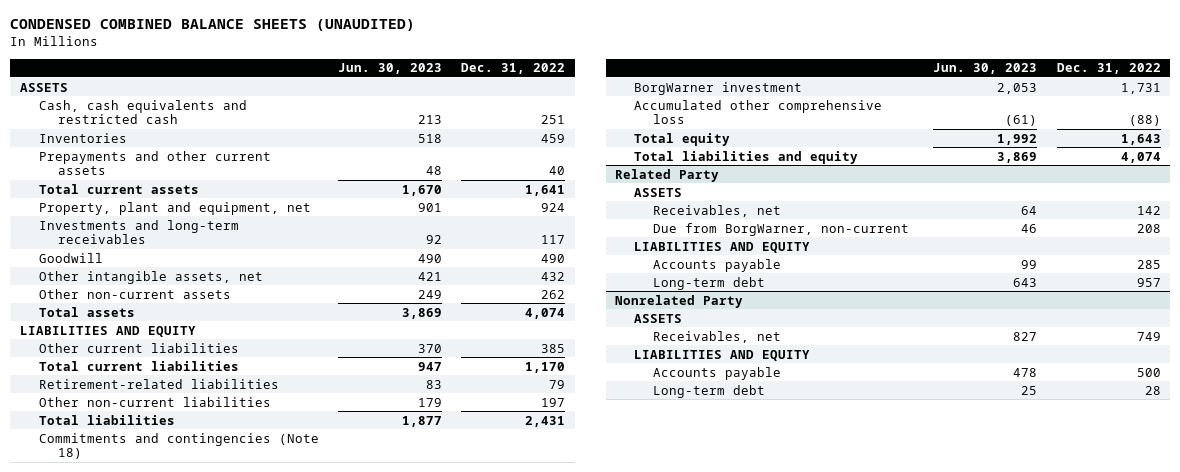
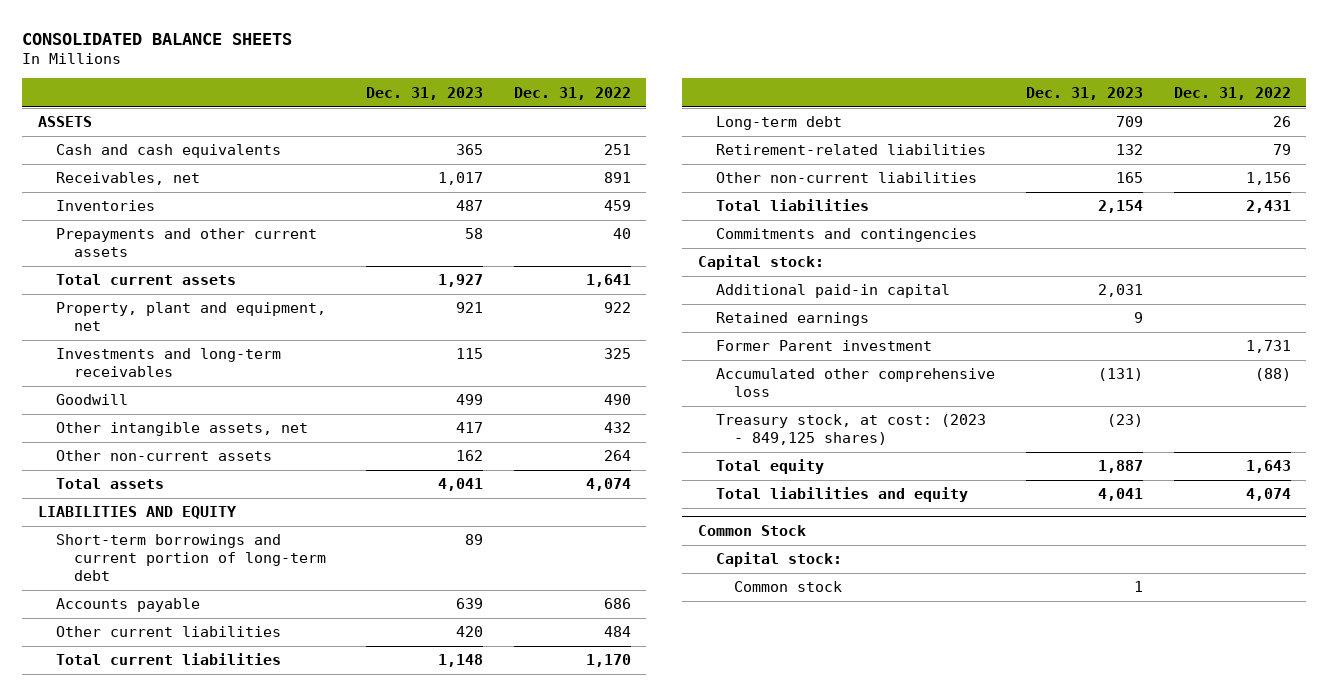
[10,19,416,32] CONDENSED COMBINED BALANCE SHEETS (UNAUDITED) -> [22,32,293,45] CONSOLIDATED BALANCE SHEETS
[337,63,442,75] Jun. 30, 2023 -> none
none -> [365,86,483,100] Dec. 31, 2023
[38,99,247,125] Cash, cash equivalents and restricted cash -> [56,144,282,159] Cash and cash equivalents
none -> [56,172,201,186] Receivables, net
[541,202,566,212] 924 -> [603,302,631,314] 922
[541,235,566,245] 117 -> [603,348,631,360] 325
[541,289,566,299] 262 -> [603,450,631,462] 264
none -> [56,534,327,581] Short-term borrowings and current portion of long-term debt
none -> [56,598,201,613] Accounts payable
[541,343,566,353] 385 -> [603,626,631,638] 484
none -> [716,116,843,131] Long-term debt
[541,397,566,407] 197 -> [1245,172,1291,186] 1,156
[38,432,319,460] Commitments and contingencies (Note 18) -> [716,228,978,243] Commitments and contingencies
none -> [697,255,824,271] Capital stock:
none -> [716,284,951,299] Additional paid-in capital
none -> [716,312,870,327] Retained earnings
[634,81,803,95] BorgWarner investment -> [716,340,933,352] Former Parent investment
none -> [716,414,987,446] Treasury stock, at cost: (2023 - 849,125 shares)
[615,168,720,182] Related Party -> none
[634,187,683,197] ASSETS -> none
[653,204,782,217] Receivables, net -> none
[653,222,910,236] Due from BorgWarner, non-current -> none
[634,241,811,253] LIABILITIES AND EQUITY -> none
[653,258,782,272] Accounts payable -> none
[653,276,766,290] Long-term debt -> none
[615,294,744,308] Nonrelated Party -> none
[634,313,683,323] ASSETS -> none
[653,330,782,343] Receivables, net -> none
[634,349,811,361] LIABILITIES AND EQUITY -> none
[653,366,782,380] Accounts payable -> none
[653,384,766,398] Long-term debt -> none
none -> [697,525,806,537] Common Stock
none -> [716,552,843,568] Capital stock:
none -> [734,581,843,593] Common stock

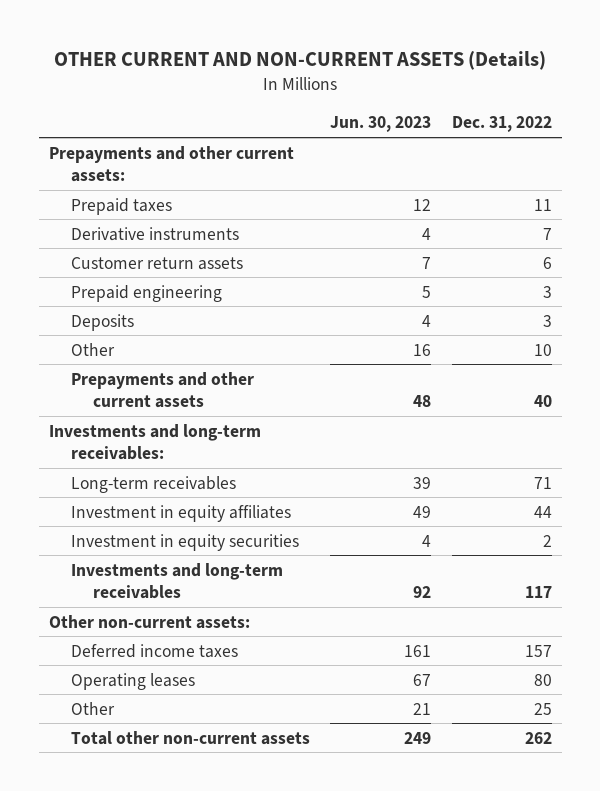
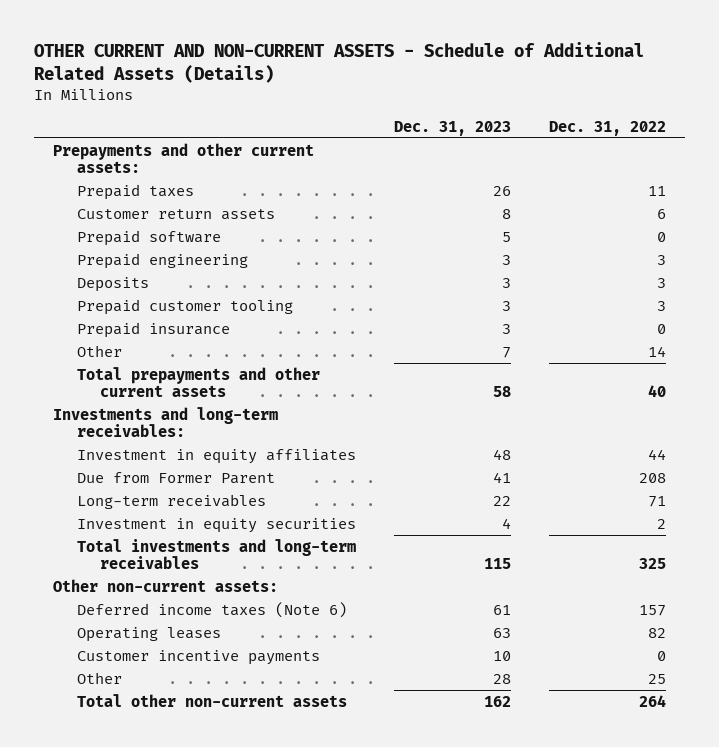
[54,51,547,71] OTHER CURRENT AND NON-CURRENT ASSETS (Details) -> [33,42,644,84] OTHER CURRENT AND NON-CURRENT ASSETS - Schedule of Additional Related Assets (Details)
[330,116,432,133] Jun. 30, 2023 -> none
none -> [393,120,511,136] Dec. 31, 2023
[71,226,240,241] Derivative instruments -> none
none -> [76,229,221,246] Prepaid software
none -> [76,298,293,315] Prepaid customer tooling
none -> [76,321,230,338] Prepaid insurance
[533,343,552,356] 10 -> [648,345,667,357] 14
[71,371,255,408] Prepayments and other current assets -> [76,366,320,397] Total prepayments and other current assets
none -> [76,471,275,484] Due from Former Parent
[71,475,237,493] Long-term receivables -> [76,493,266,509] Long-term receivables
[71,562,284,599] Investments and long-term receivables -> [76,538,356,569] Total investments and long-term receivables
[524,585,552,598] 117 -> [639,557,667,569] 325
[71,643,239,658] Deferred income taxes -> [76,601,347,618] Deferred income taxes (Note 6)
[533,673,552,686] 80 -> [648,627,667,638] 82
none -> [76,649,320,665] Customer incentive payments
[524,731,552,744] 262 -> [639,694,667,707] 264

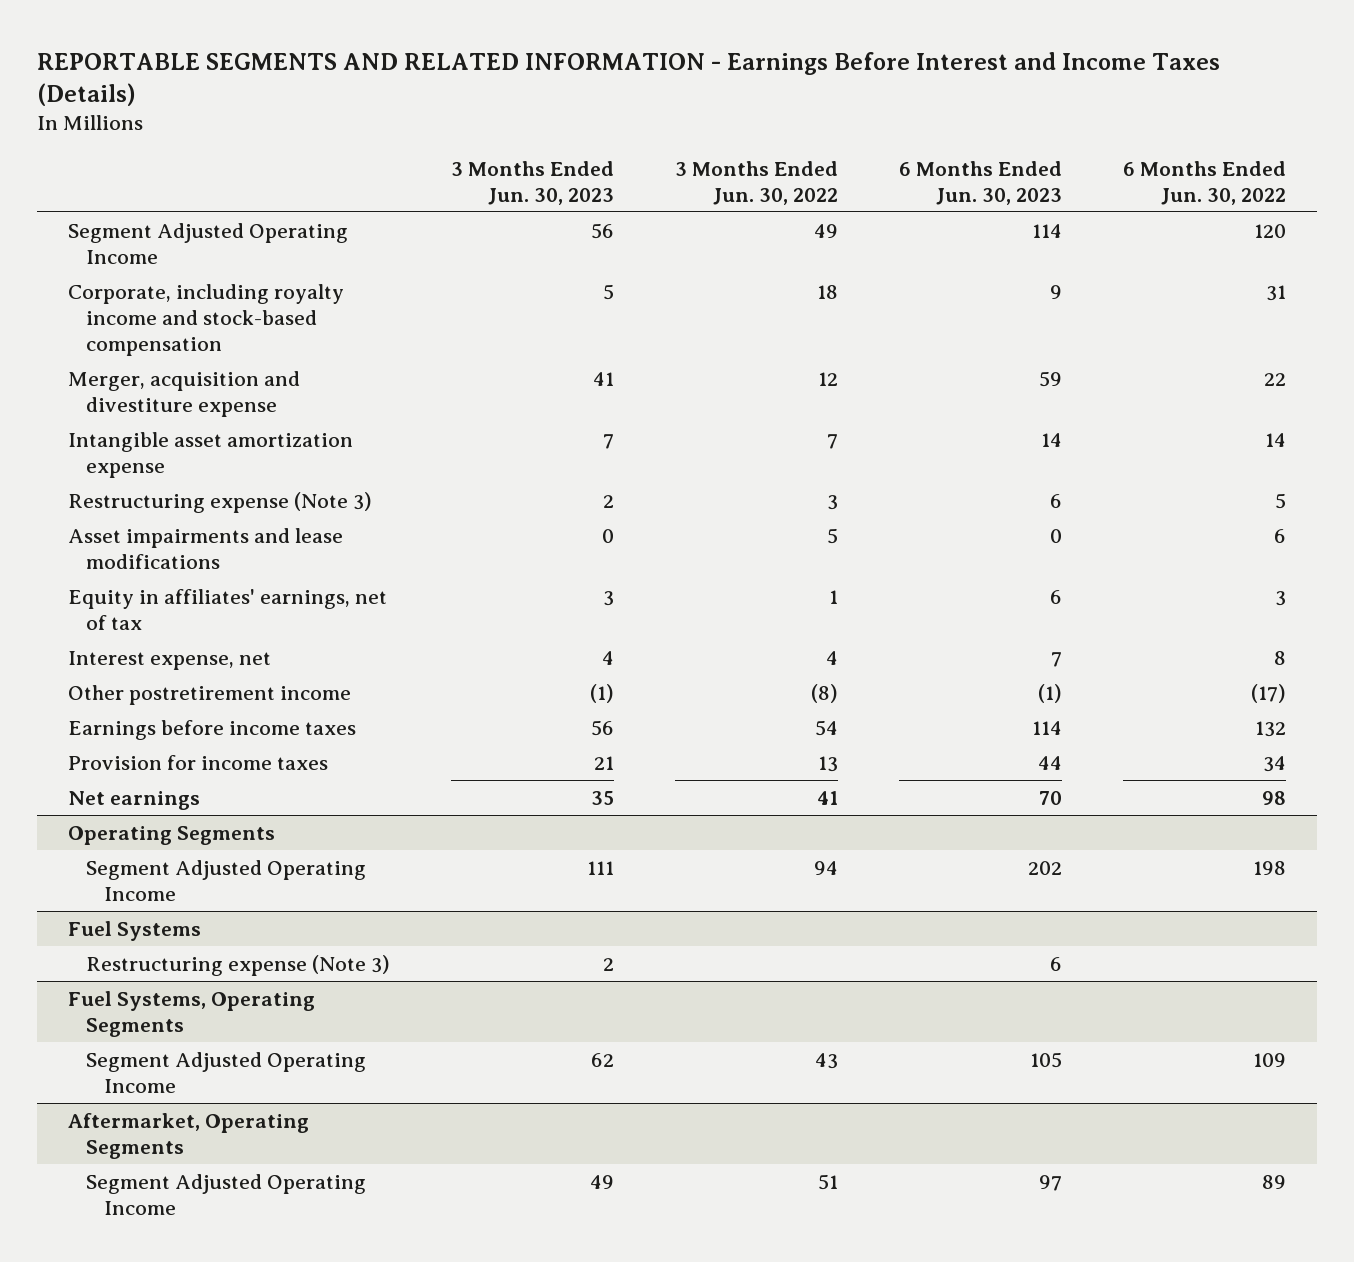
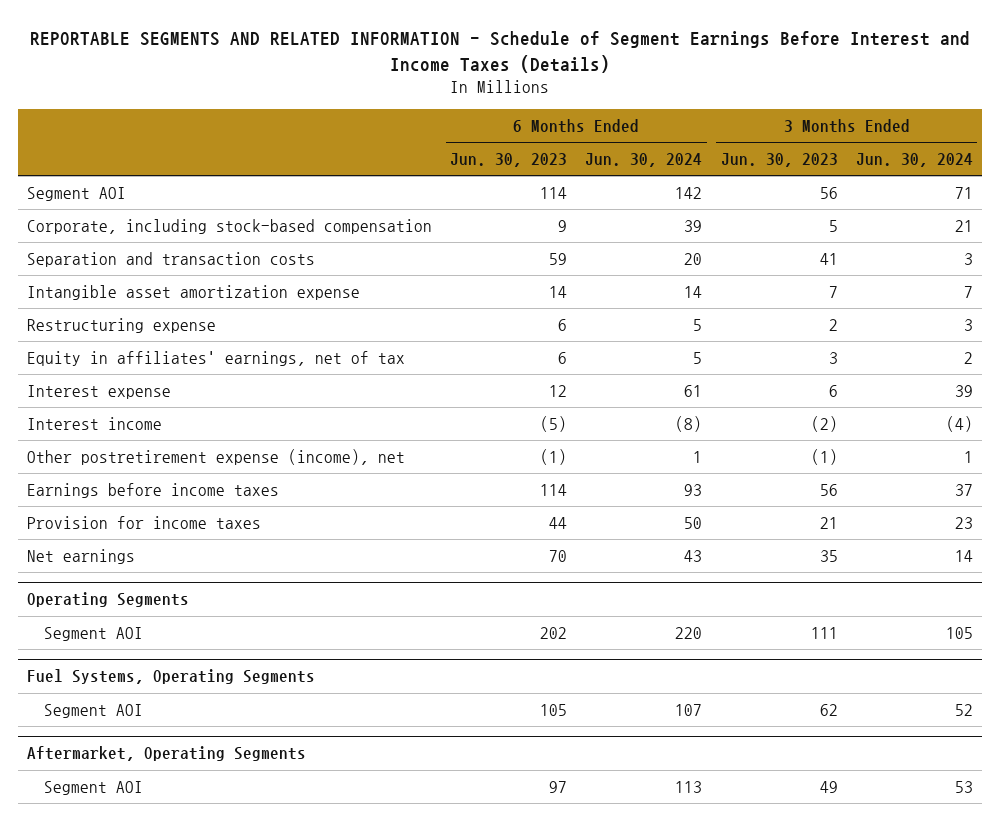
[37,51,1221,107] REPORTABLE SEGMENTS AND RELATED INFORMATION - Earnings Before Interest and Income Taxes (Details) -> [29,30,970,73] REPORTABLE SEGMENTS AND RELATED INFORMATION - Schedule of Segment Earnings Before Interest and Income Taxes (Details)
[674,160,838,205] 3 Months Ended Jun. 30, 2022 -> none
[1123,160,1287,205] 6 Months Ended Jun. 30, 2022 -> none
none -> [585,152,703,167] Jun. 30, 2024
none -> [855,152,973,167] Jun. 30, 2024
[67,222,348,264] Segment Adjusted Operating Income -> [27,186,127,201] Segment AOI
[67,283,344,356] Corporate, including royalty income and stock-based compensation -> [27,218,433,234] Corporate, including stock-based compensation
[67,370,300,417] Merger, acquisition and divestiture expense -> [27,251,316,267] Separation and transaction costs
[67,527,343,569] Asset impairments and lease modifications -> none
[67,491,372,513] Restructuring expense (Note 3) -> [27,317,217,333] Restructuring expense
[67,650,271,670] Interest expense, net -> [27,384,172,399] Interest expense
[601,650,614,665] 4 -> [828,384,838,397] 6
[1050,651,1062,667] 7 -> [549,384,568,397] 12
none -> [27,416,163,430] Interest income
[67,684,351,705] Other postretirement income -> [27,448,406,465] Other postretirement expense (income), net
[67,920,201,941] Fuel Systems -> none
[85,954,390,976] Restructuring expense (Note 3) -> none
[85,859,366,901] Segment Adjusted Operating Income -> [43,626,143,641] Segment AOI
[85,1051,366,1093] Segment Adjusted Operating Income -> [43,703,143,718] Segment AOI
[85,1173,366,1215] Segment Adjusted Operating Income -> [43,780,143,795] Segment AOI

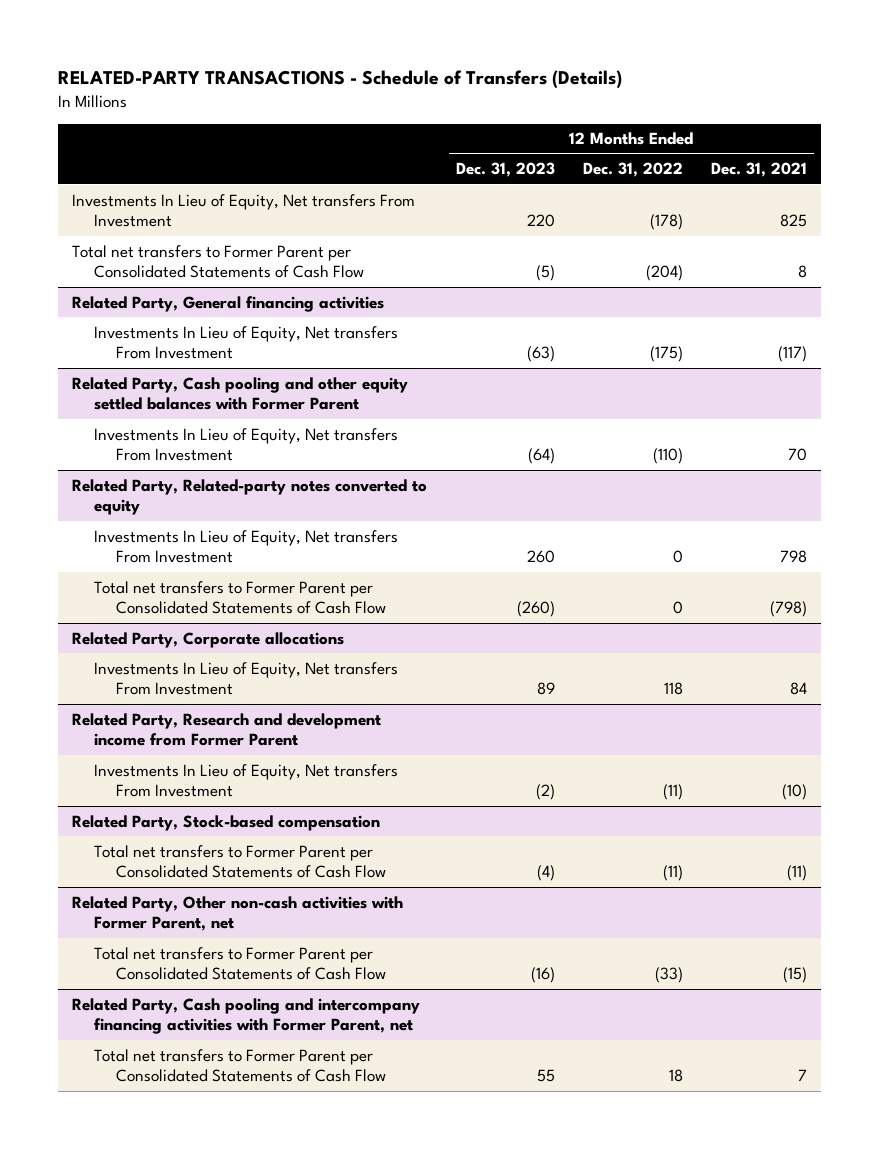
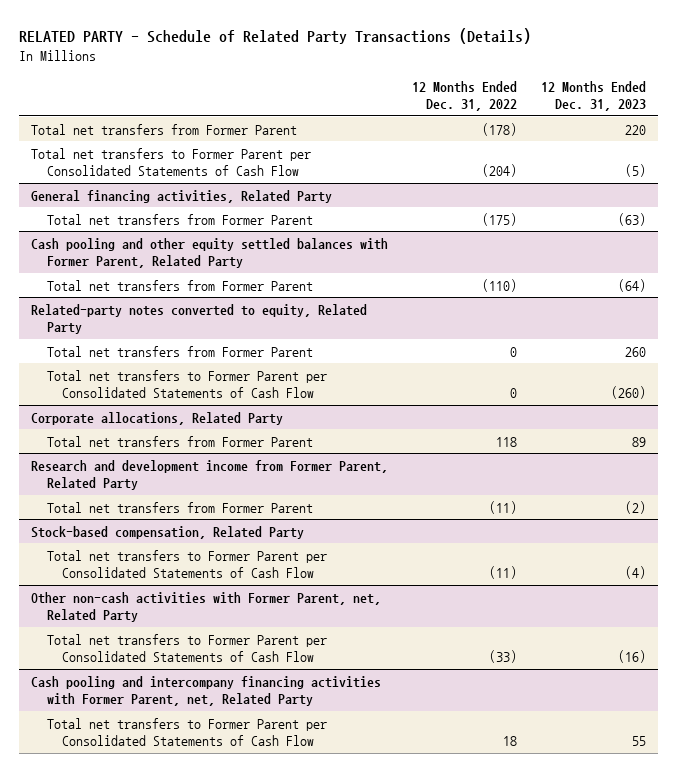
[58,70,623,90] RELATED-PARTY TRANSACTIONS - Schedule of Transfers (Details) -> [19,28,532,45] RELATED PARTY - Schedule of Related Party Transactions (Details)
[710,162,807,178] Dec. 31, 2021 -> none
[72,193,416,228] Investments In Lieu of Equity, Net transfers From Investment -> [31,123,298,135] Total net transfers from Former Parent
[72,295,385,312] Related Party, General financing activities -> [31,189,333,203] General financing activities, Related Party
[94,325,399,360] Investments In Lieu of Equity, Net transfers From Investment -> [46,213,313,225] Total net transfers from Former Parent
[72,376,409,411] Related Party, Cash pooling and other equity settled balances with Former Parent -> [31,237,389,269] Cash pooling and other equity settled balances with Former Parent, Related Party
[94,427,399,462] Investments In Lieu of Equity, Net transfers From Investment -> [46,279,313,291] Total net transfers from Former Parent
[72,478,428,516] Related Party, Related-party notes converted to equity -> [31,303,368,335] Related-party notes converted to equity, Related Party
[94,529,399,564] Investments In Lieu of Equity, Net transfers From Investment -> [46,345,313,357] Total net transfers from Former Parent
[72,631,345,648] Related Party, Corporate allocations -> [31,411,284,425] Corporate allocations, Related Party
[94,661,399,696] Investments In Lieu of Equity, Net transfers From Investment -> [46,435,313,447] Total net transfers from Former Parent
[72,712,382,747] Related Party, Research and development income from Former Parent -> [31,459,389,491] Research and development income from Former Parent, Related Party
[94,763,399,798] Investments In Lieu of Equity, Net transfers From Investment -> [46,501,313,513] Total net transfers from Former Parent
[72,814,381,831] Related Party, Stock-based compensation -> [31,525,305,539] Stock-based compensation, Related Party
[72,895,404,932] Related Party, Other non-cash activities with Former Parent, net -> [31,591,382,623] Other non-cash activities with Former Parent, net, Related Party
[72,997,421,1035] Related Party, Cash pooling and intercompany financing activities with Former Parent, net -> [31,675,382,707] Cash pooling and intercompany financing activities with Former Parent, net, Related Party

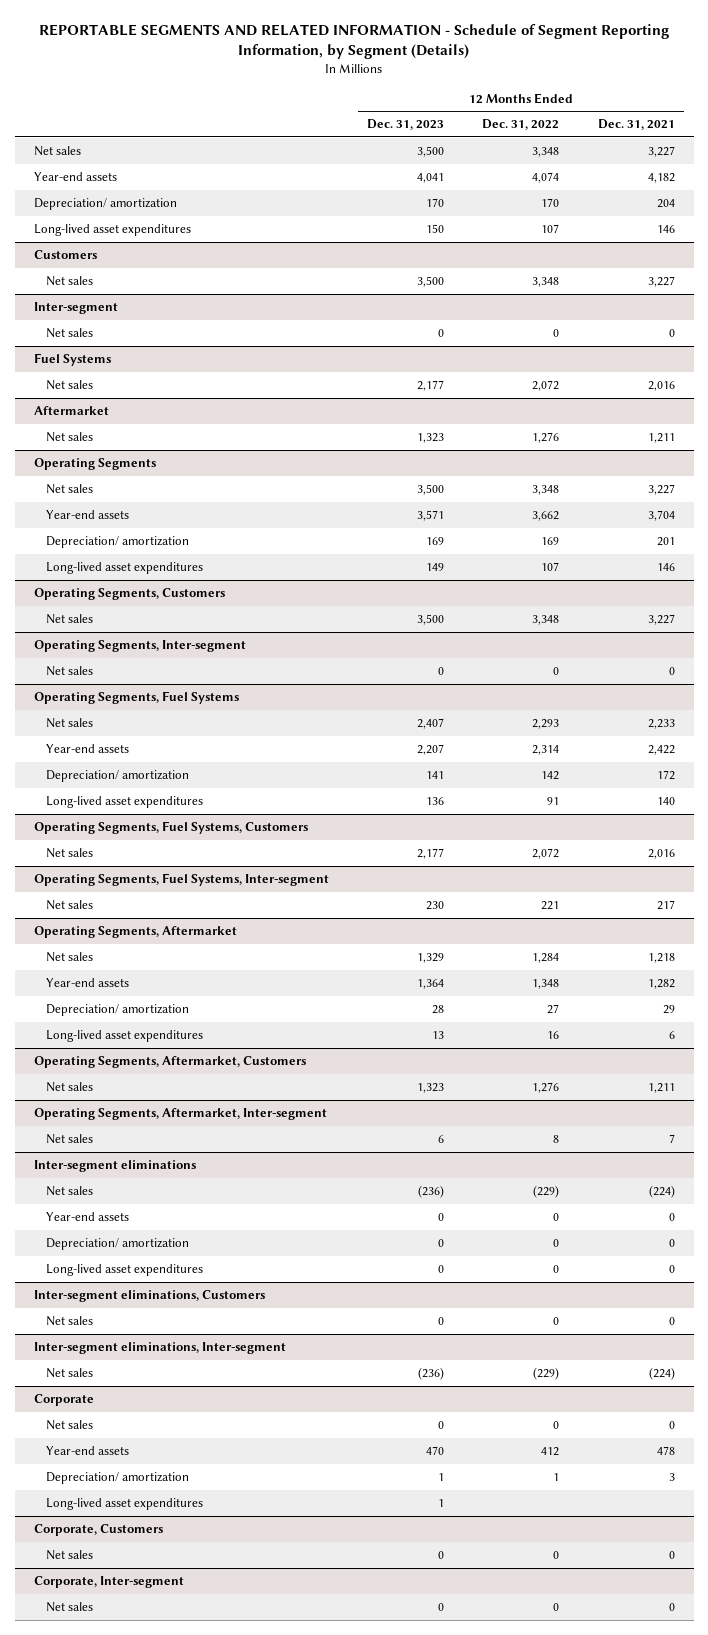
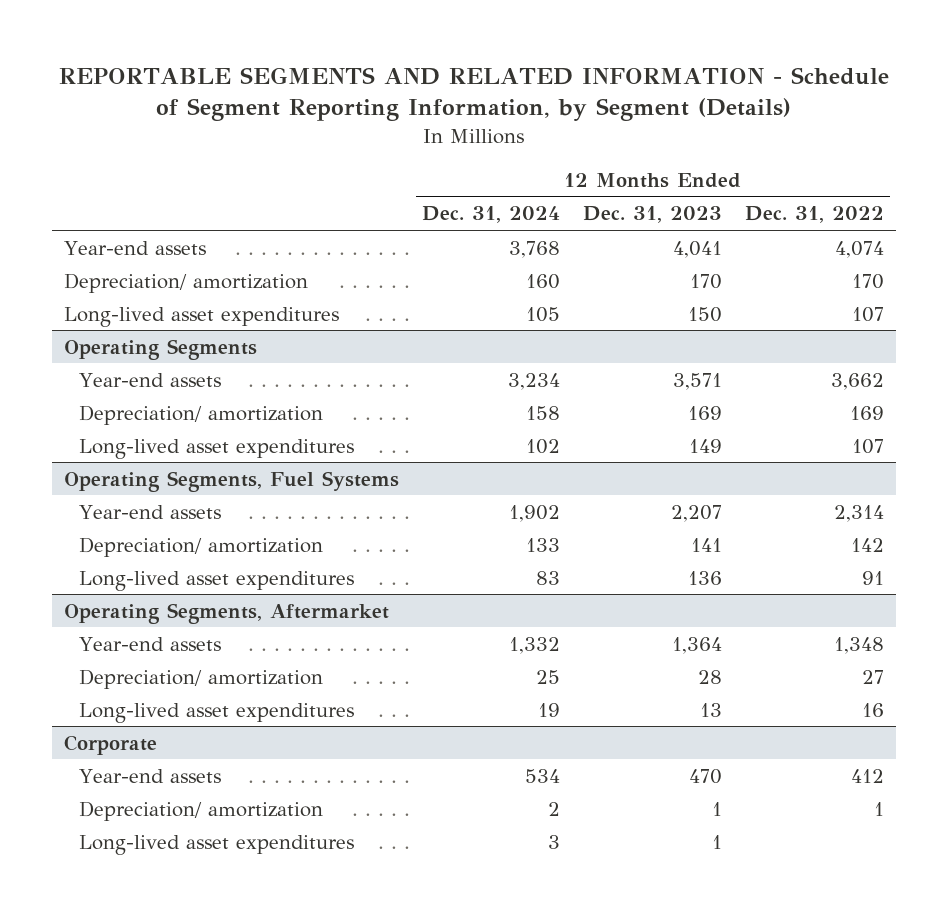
[597,119,675,131] Dec. 31, 2021 -> none
none -> [421,206,560,224] Dec. 31, 2024
[33,145,81,156] Net sales -> none
[33,249,97,259] Customers -> none
[46,275,94,286] Net sales -> none
[33,301,118,314] Inter-segment -> none
[46,327,94,338] Net sales -> none
[33,352,111,366] Fuel Systems -> none
[46,379,94,390] Net sales -> none
[33,405,109,415] Aftermarket -> none
[46,431,94,442] Net sales -> none
[46,483,94,494] Net sales -> none
[33,587,225,600] Operating Segments, Customers -> none
[46,613,94,624] Net sales -> none
[33,639,246,652] Operating Segments, Inter-segment -> none
[46,665,94,676] Net sales -> none
[46,717,94,728] Net sales -> none
[33,820,308,834] Operating Segments, Fuel Systems, Customers -> none
[46,847,94,858] Net sales -> none
[33,872,329,886] Operating Segments, Fuel Systems, Inter-segment -> none
[46,899,94,910] Net sales -> none
[46,951,94,962] Net sales -> none
[33,1055,306,1068] Operating Segments, Aftermarket, Customers -> none
[46,1081,94,1092] Net sales -> none
[33,1107,327,1120] Operating Segments, Aftermarket, Inter-segment -> none
[46,1133,94,1144] Net sales -> none
[33,1159,196,1172] Inter-segment eliminations -> none
[46,1185,94,1196] Net sales -> none
[46,1211,130,1221] Year-end assets -> none
[46,1237,190,1250] Depreciation/ amortization -> none
[46,1263,204,1276] Long-lived asset expenditures -> none
[33,1289,265,1302] Inter-segment eliminations, Customers -> none
[46,1315,94,1326] Net sales -> none
[33,1341,286,1354] Inter-segment eliminations, Inter-segment -> none
[46,1367,94,1378] Net sales -> none
[46,1419,94,1430] Net sales -> none
[33,1523,163,1536] Corporate, Customers -> none
[46,1549,94,1560] Net sales -> none
[33,1575,184,1588] Corporate, Inter-segment -> none
[46,1601,94,1612] Net sales -> none

